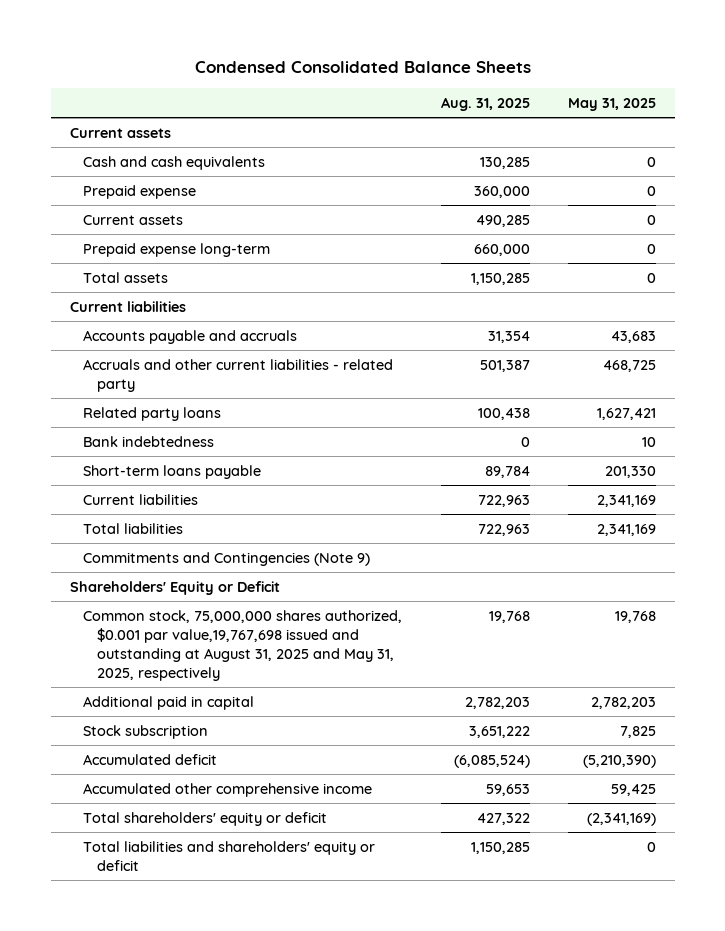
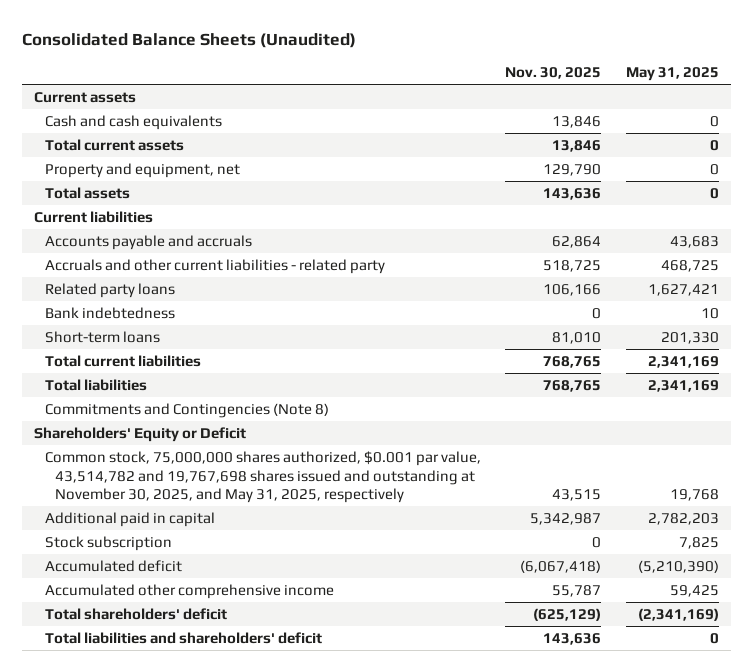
[194,61,531,74] Condensed Consolidated Balance Sheets -> [21,32,356,48] Consolidated Balance Sheets (Unaudited)
[440,96,530,111] Aug. 31, 2025 -> none
none -> [505,66,602,79] Nov. 30, 2025
[83,184,197,199] Prepaid expense -> none
[83,242,271,257] Prepaid expense long-term -> none
[83,214,184,225] Current assets -> [44,139,184,152] Total current assets
none -> [44,163,240,179] Property and equipment, net
[83,464,262,479] Short-term loans payable -> [44,331,160,344] Short-term loans
[83,493,199,505] Current liabilities -> [44,355,201,368] Total current liabilities
[83,551,371,566] Commitments and Contingencies (Note 9) -> [44,403,329,419] Commitments and Contingencies (Note 8)
[83,609,403,681] Common stock, 75,000,000 shares authorized, $0.001 par value,19,767,698 issued and outstanding at August 31, 2025 and May 31, 2025, respectively -> [44,451,481,504] Common stock, 75,000,000 shares authorized, $0.001 par value, 43,514,782 and 19,767,698 shares issued and outstanding at November 30, 2025, and May 31, 2025, respectively
[83,811,328,826] Total shareholders' equity or deficit -> [44,608,227,621] Total shareholders' deficit
[83,840,376,871] Total liabilities and shareholders' equity or deficit -> [44,632,322,645] Total liabilities and shareholders' deficit

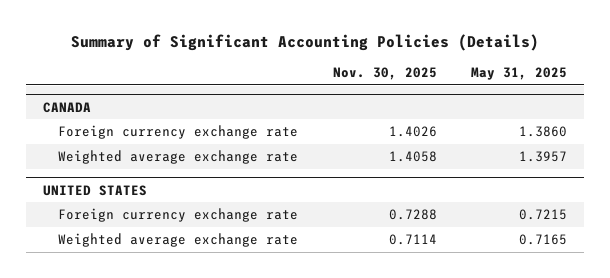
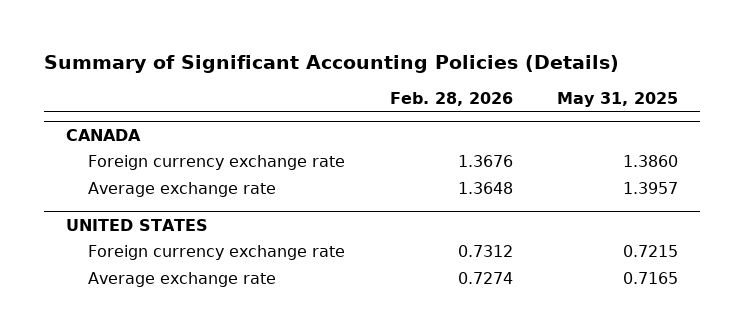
[332,66,437,80] Nov. 30, 2025 -> none
none -> [389,91,513,106] Feb. 28, 2026
[58,150,299,165] Weighted average exchange rate -> [88,182,277,198] Average exchange rate
[58,233,299,248] Weighted average exchange rate -> [88,272,277,288] Average exchange rate

